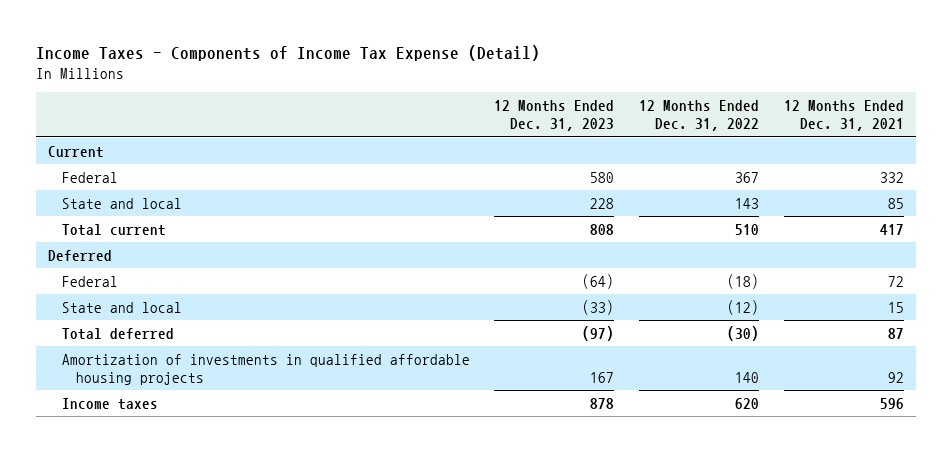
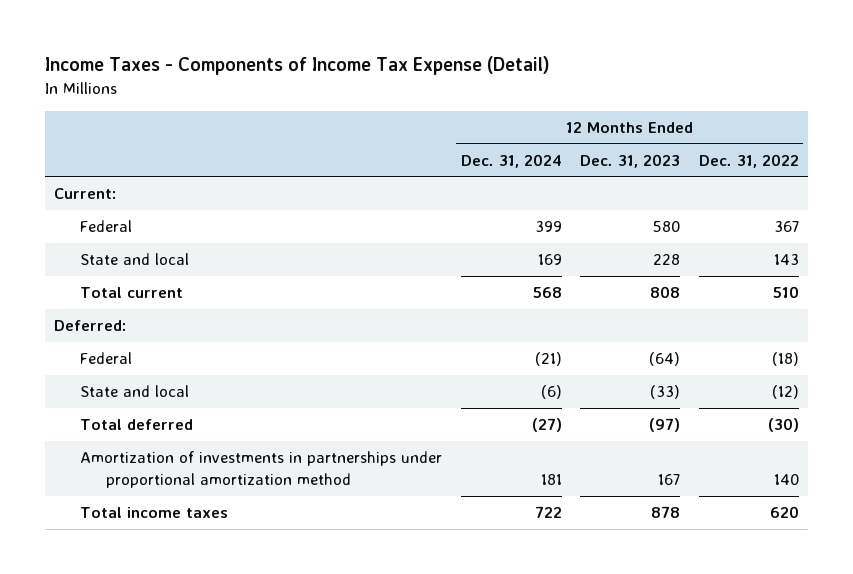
[783,99,904,132] 12 Months Ended Dec. 31, 2021 -> none
none -> [460,153,562,168] Dec. 31, 2024
[48,145,105,158] Current -> [54,188,117,200] Current:
[48,249,113,261] Deferred -> [54,320,127,332] Deferred:
[61,353,470,386] Amortization of investments in qualified affordable housing projects -> [80,451,443,488] Amortization of investments in partnerships under proportional amortization method
[61,397,158,410] Income taxes -> [80,507,229,519] Total income taxes

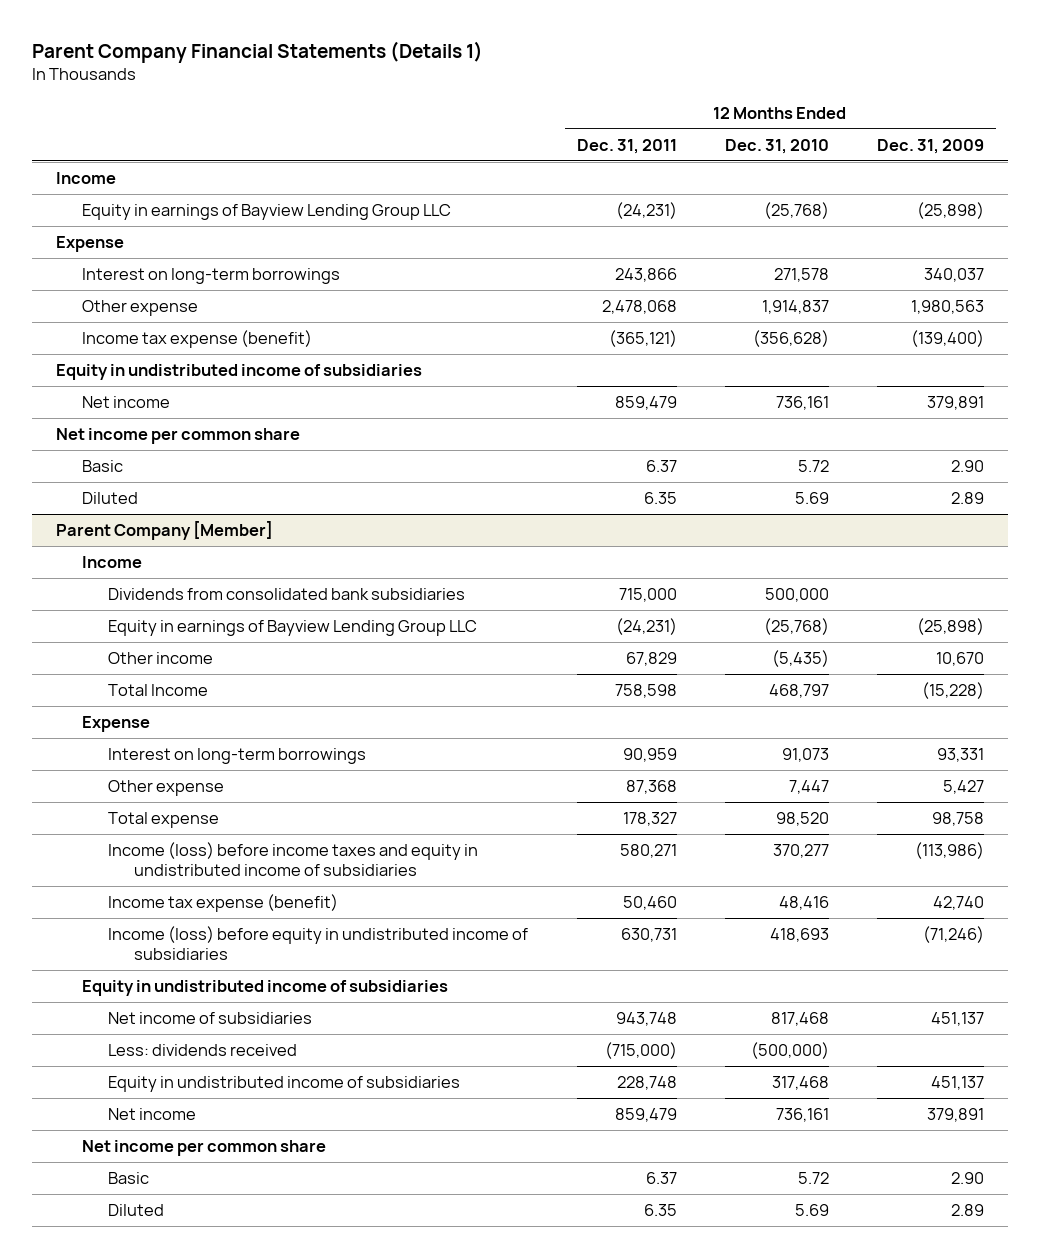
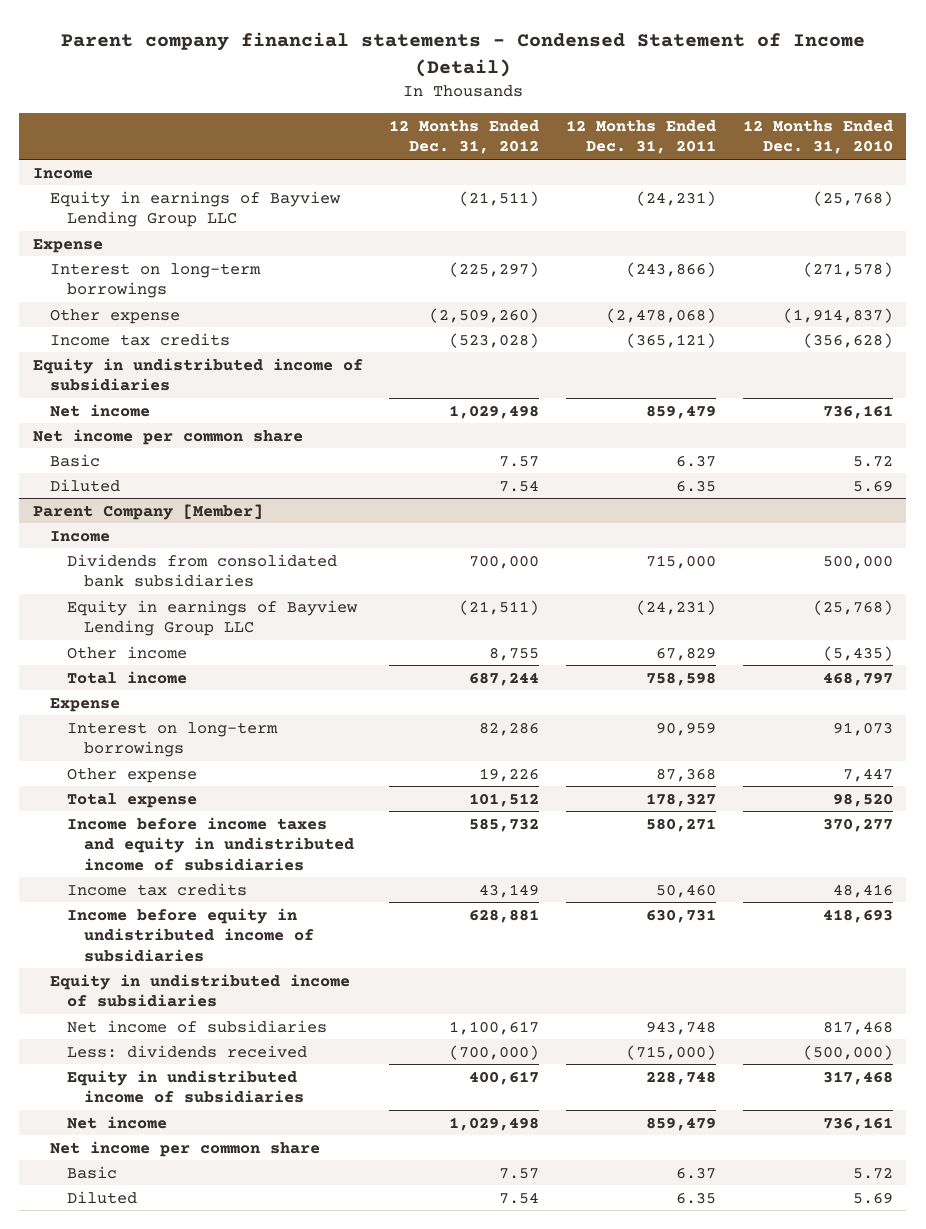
[32,41,484,64] Parent Company Financial Statements (Details 1) -> [60,32,865,77] Parent company financial statements - Condensed Statement of Income (Detail)
[877,139,985,155] Dec. 31, 2009 -> none
none -> [389,119,540,155] 12 Months Ended Dec. 31, 2012
[614,268,677,283] 243,866 -> [626,261,717,277] (243,866)
[773,268,829,283] 271,578 -> [802,261,893,277] (271,578)
[601,300,677,315] 2,478,068 -> [606,307,717,323] (2,478,068)
[761,300,829,315] 1,914,837 -> [782,307,893,323] (1,914,837)
[82,330,313,349] Income tax expense (benefit) -> [49,332,230,346] Income tax credits
[108,684,209,697] Total Income -> [67,670,188,684] Total income
[108,842,479,877] Income (loss) before income taxes and equity in undistributed income of subsidiaries -> [67,816,355,871] Income before income taxes and equity in undistributed income of subsidiaries
[108,894,339,913] Income tax expense (benefit) -> [67,882,248,896] Income tax credits
[108,926,529,961] Income (loss) before equity in undistributed income of subsidiaries -> [67,907,315,962] Income before equity in undistributed income of subsidiaries

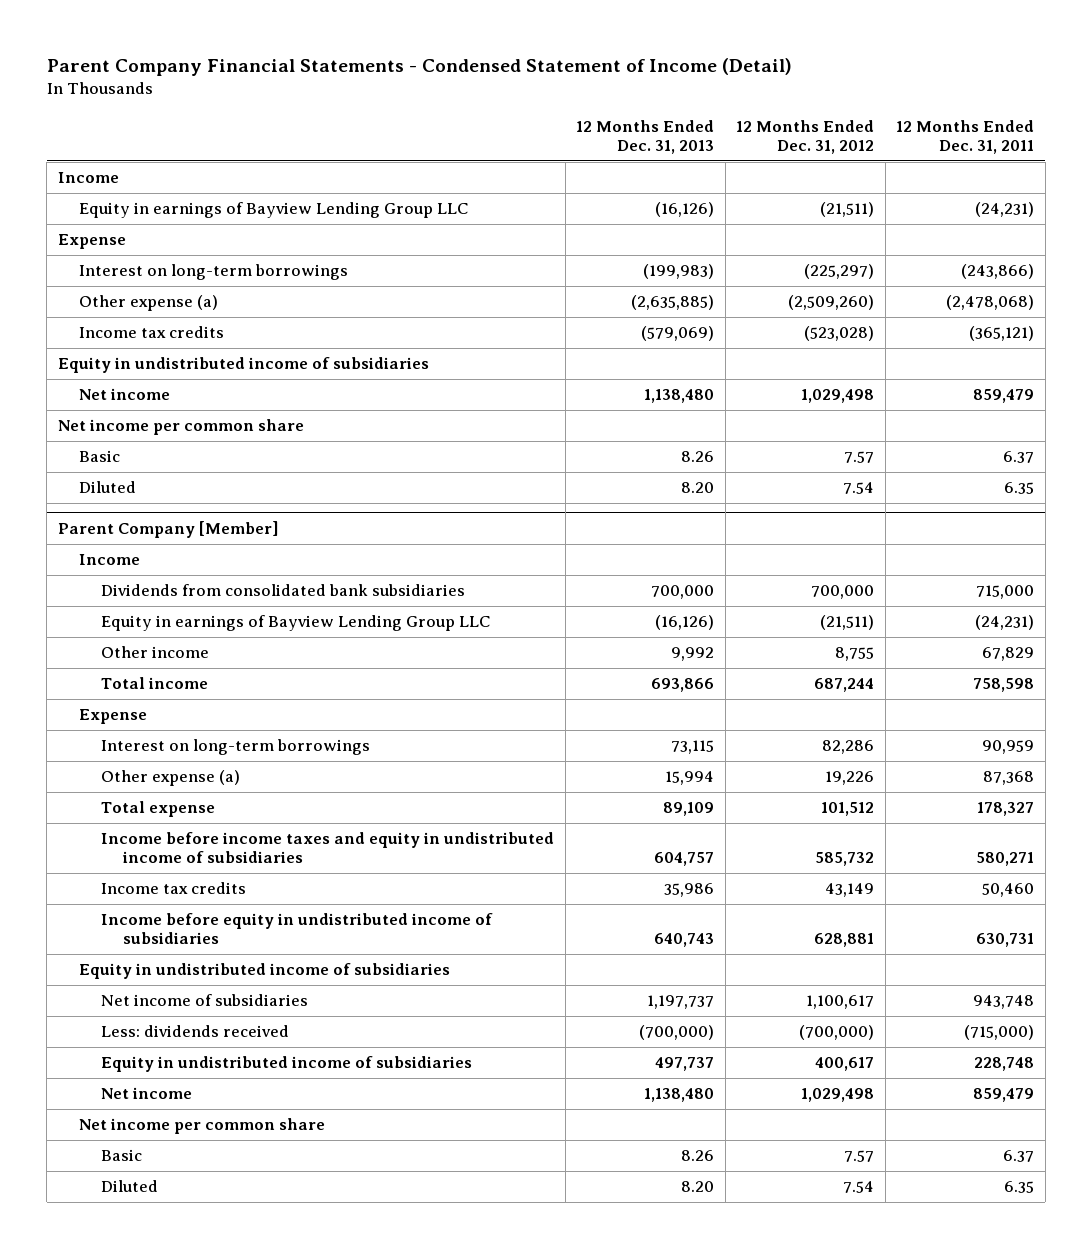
[60,32,865,77] Parent company financial statements - Condensed Statement of Income (Detail) -> [46,58,792,77] Parent Company Financial Statements - Condensed Statement of Income (Detail)
[742,119,893,155] 12 Months Ended Dec. 31, 2010 -> none
none -> [576,119,715,154] 12 Months Ended Dec. 31, 2013
[49,308,180,324] Other expense -> [79,295,219,312] Other expense (a)
[67,767,198,783] Other expense -> [101,770,241,787] Other expense (a)

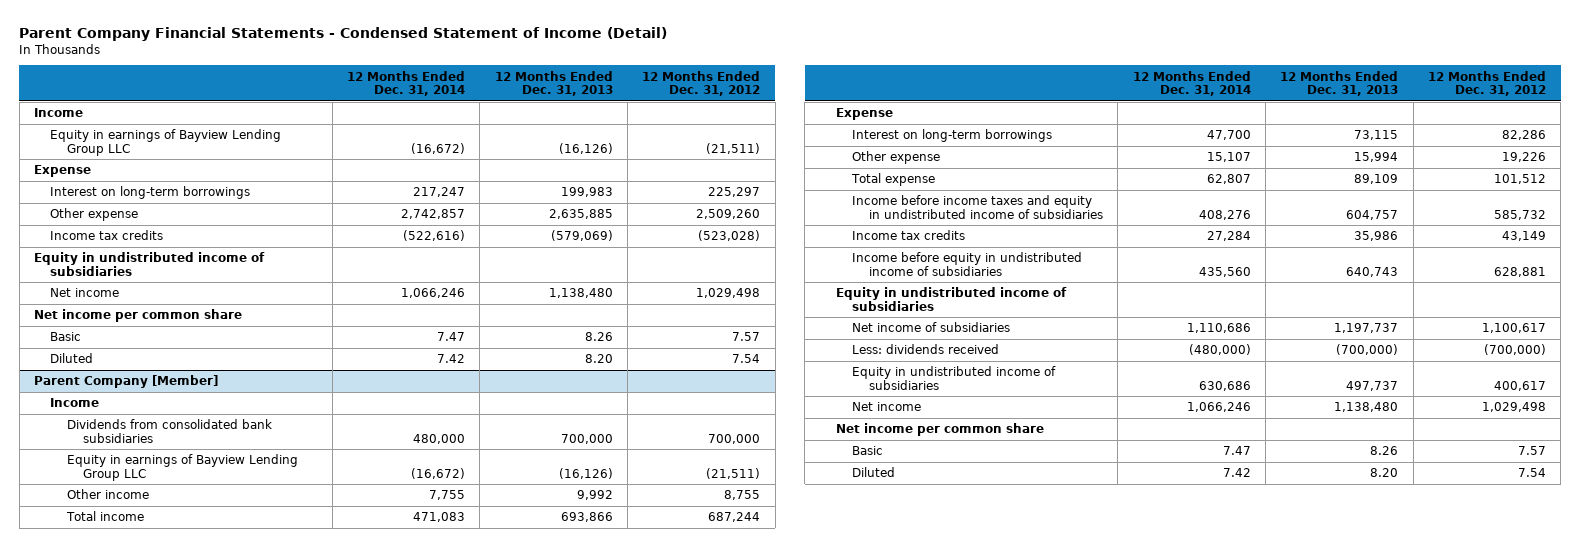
[896,119,1035,154] 12 Months Ended Dec. 31, 2011 -> none
none -> [346,70,465,97] 12 Months Ended Dec. 31, 2014
[643,264,715,280] (199,983) -> [560,187,613,198] 199,983
[804,264,875,280] (225,297) -> [708,187,761,198] 225,297
[79,295,219,312] Other expense (a) -> [50,208,139,222] Other expense
[631,295,715,311] (2,635,885) -> [548,209,613,220] 2,635,885
[788,295,875,311] (2,509,260) -> [696,209,761,220] 2,509,260
[101,770,241,787] Other expense (a) -> [852,151,941,165] Other expense

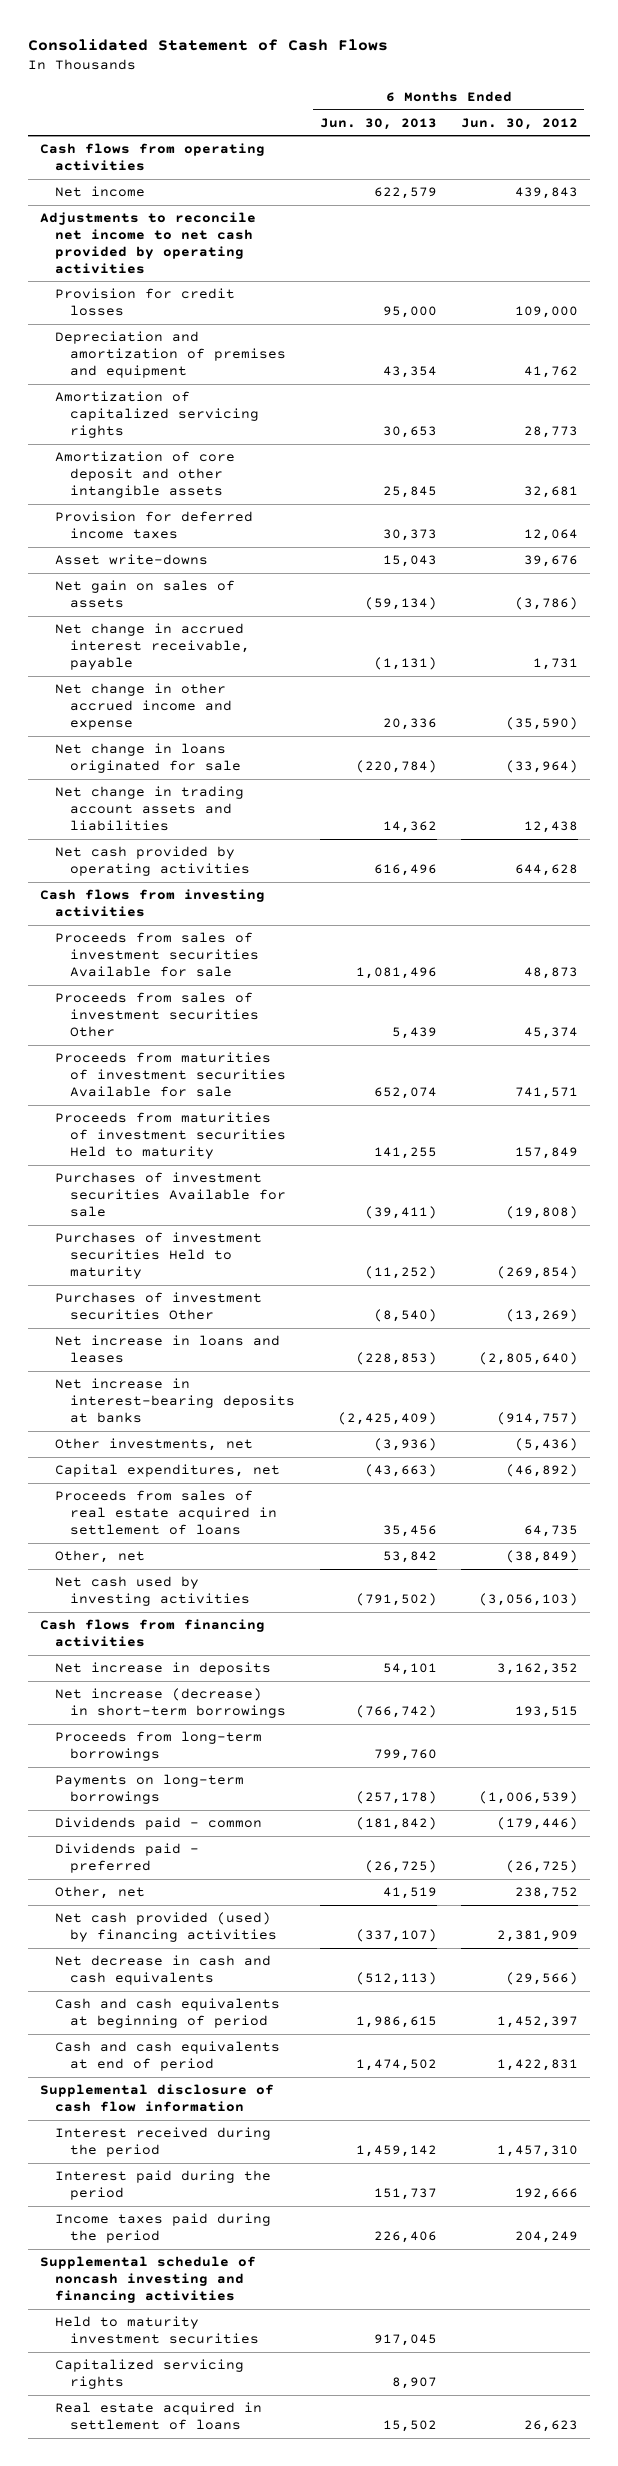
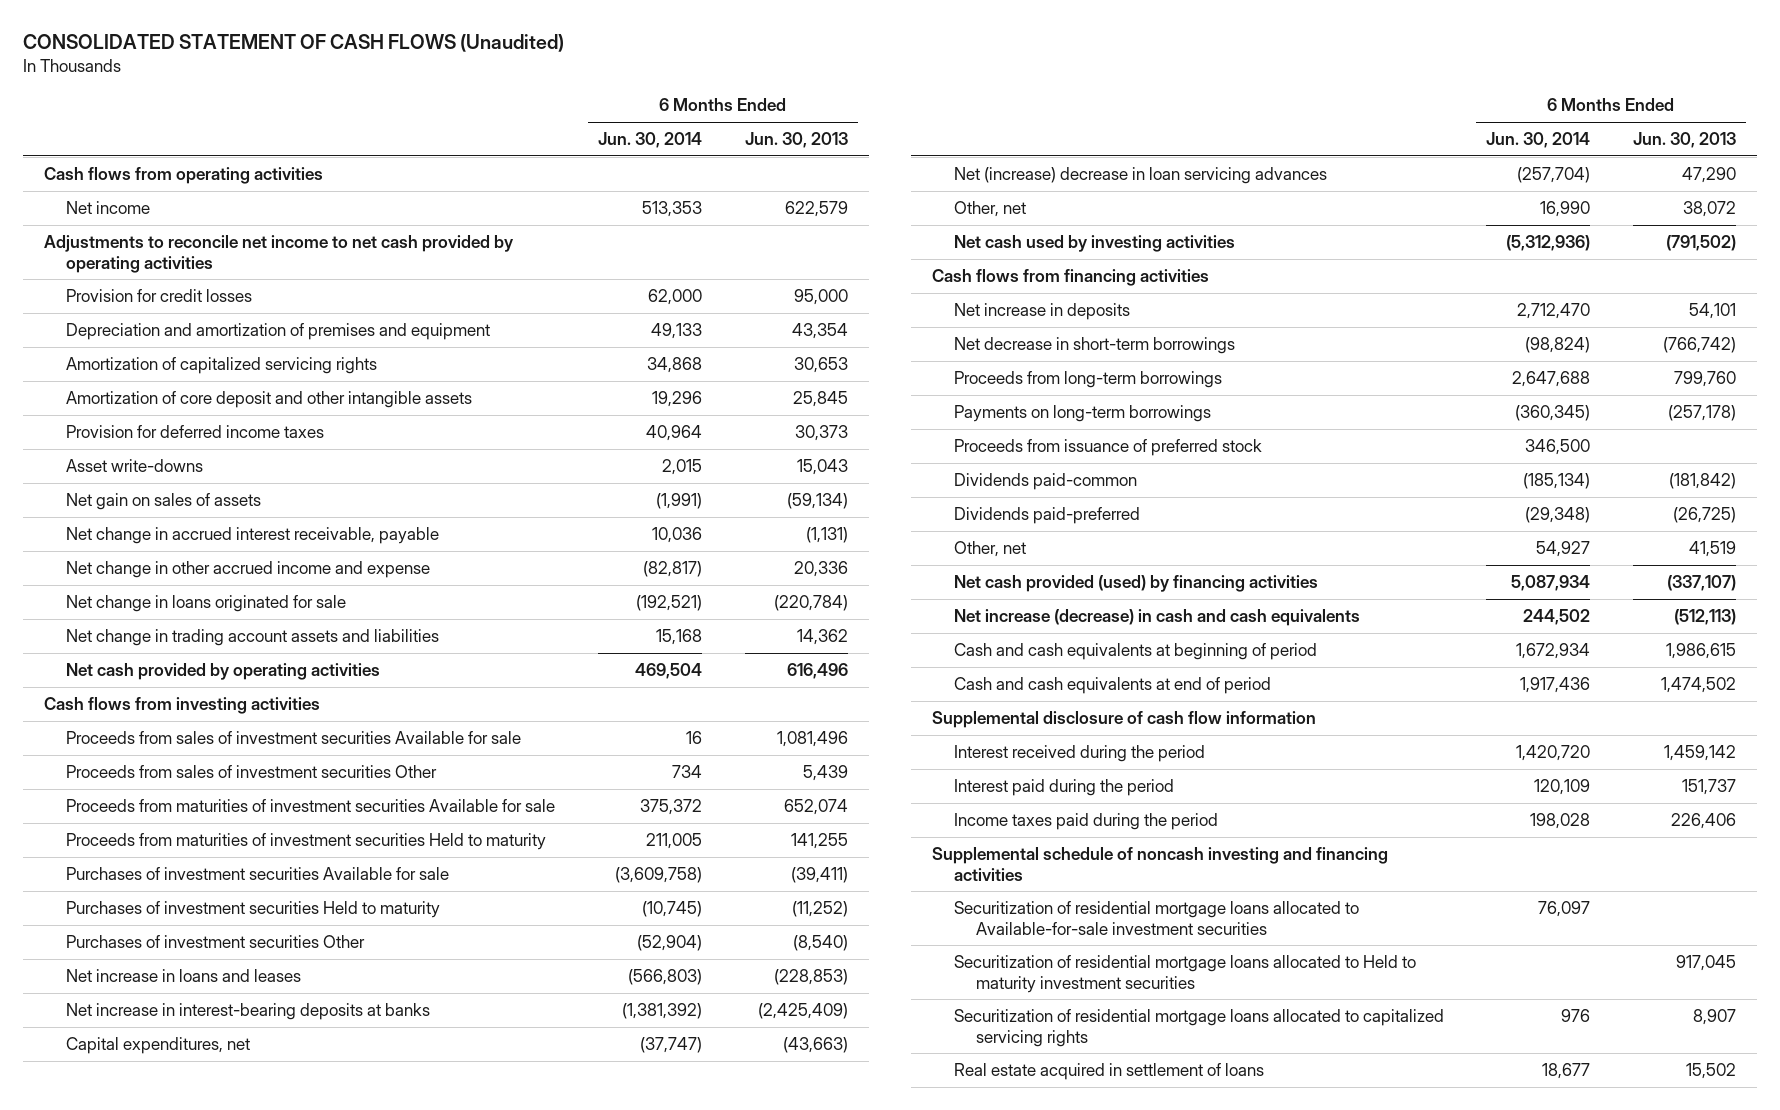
[27,38,388,51] Consolidated Statement of Cash Flows -> [22,33,564,52] CONSOLIDATED STATEMENT OF CASH FLOWS (Unaudited)
[460,117,578,130] Jun. 30, 2012 -> none
none -> [598,132,703,149] Jun. 30, 2014
[55,1438,254,1452] Other investments, net -> none
[55,1490,278,1535] Proceeds from sales of real estate acquired in settlement of loans -> none
none -> [954,166,1328,184] Net (increase) decrease in loan servicing advances
[382,1551,437,1564] 53,842 -> [1682,200,1736,217] 38,072
[55,1688,287,1719] Net increase (decrease) in short-term borrowings -> [954,336,1236,354] Net decrease in short-term borrowings
none -> [954,438,1263,456] Proceeds from issuance of preferred stock
[55,1817,263,1831] Dividends paid - common -> [954,472,1138,490] Dividends paid-common
[55,1843,200,1874] Dividends paid - preferred -> [954,506,1141,524] Dividends paid-preferred
[55,1955,272,1986] Net decrease in cash and cash equivalents -> [954,608,1361,626] Net increase (decrease) in cash and cash equivalents
none -> [954,900,1360,935] Securitization of residential mortgage loans allocated to Available-for-sale investment securities
[55,2316,260,2345] Held to maturity investment securities -> [954,954,1417,993] Securitization of residential mortgage loans allocated to Held to maturity investment securities
[55,2359,245,2390] Capitalized servicing rights -> [954,1008,1445,1047] Securitization of residential mortgage loans allocated to capitalized servicing rights

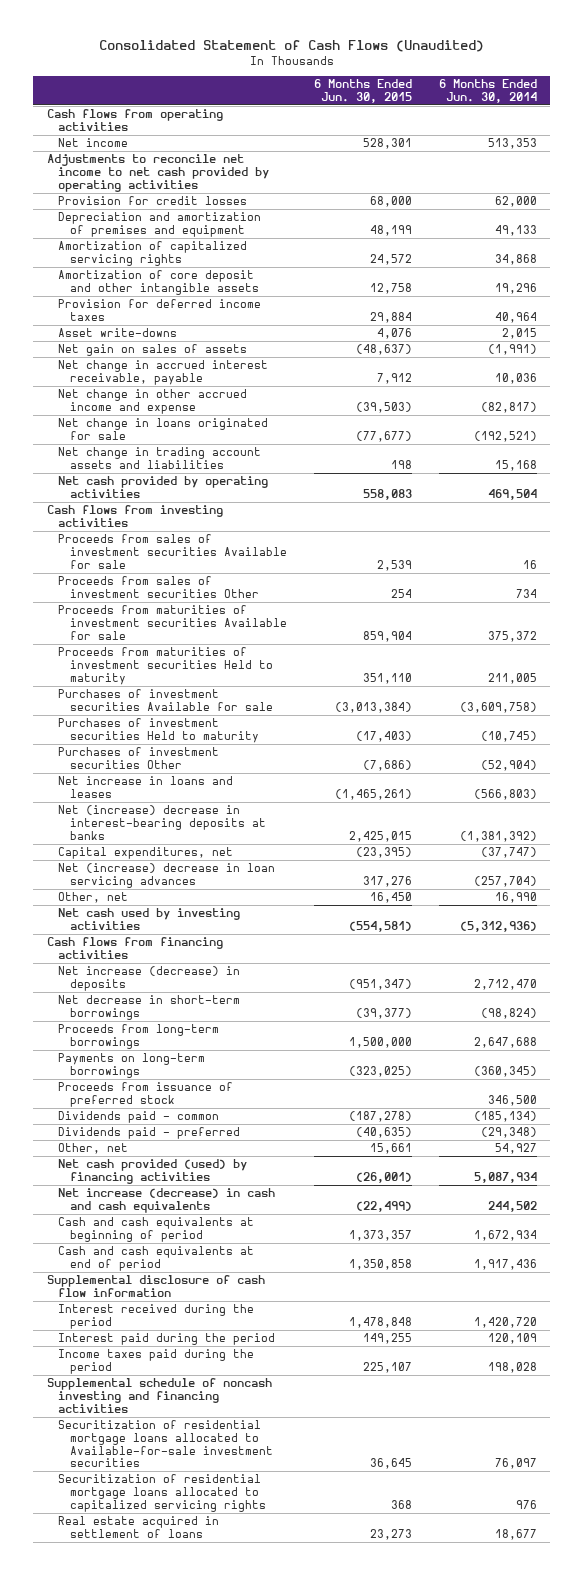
[22,33,564,52] CONSOLIDATED STATEMENT OF CASH FLOWS (Unaudited) -> [98,40,484,53] Consolidated Statement of Cash Flows (Unaudited)
[744,132,848,149] Jun. 30, 2013 -> none
none -> [313,79,412,103] 6 Months Ended Jun. 30, 2015
[66,1002,431,1020] Net increase in interest-bearing deposits at banks -> [58,805,266,840] Net (increase) decrease in interest-bearing deposits at banks
[954,302,1131,320] Net increase in deposits -> [58,966,241,991] Net increase (decrease) in deposits
[954,472,1138,490] Dividends paid-common -> [58,1111,220,1124] Dividends paid - common
[954,506,1141,524] Dividends paid-preferred -> [58,1127,241,1140] Dividends paid - preferred
[954,954,1417,993] Securitization of residential mortgage loans allocated to Held to maturity investment securities -> none

